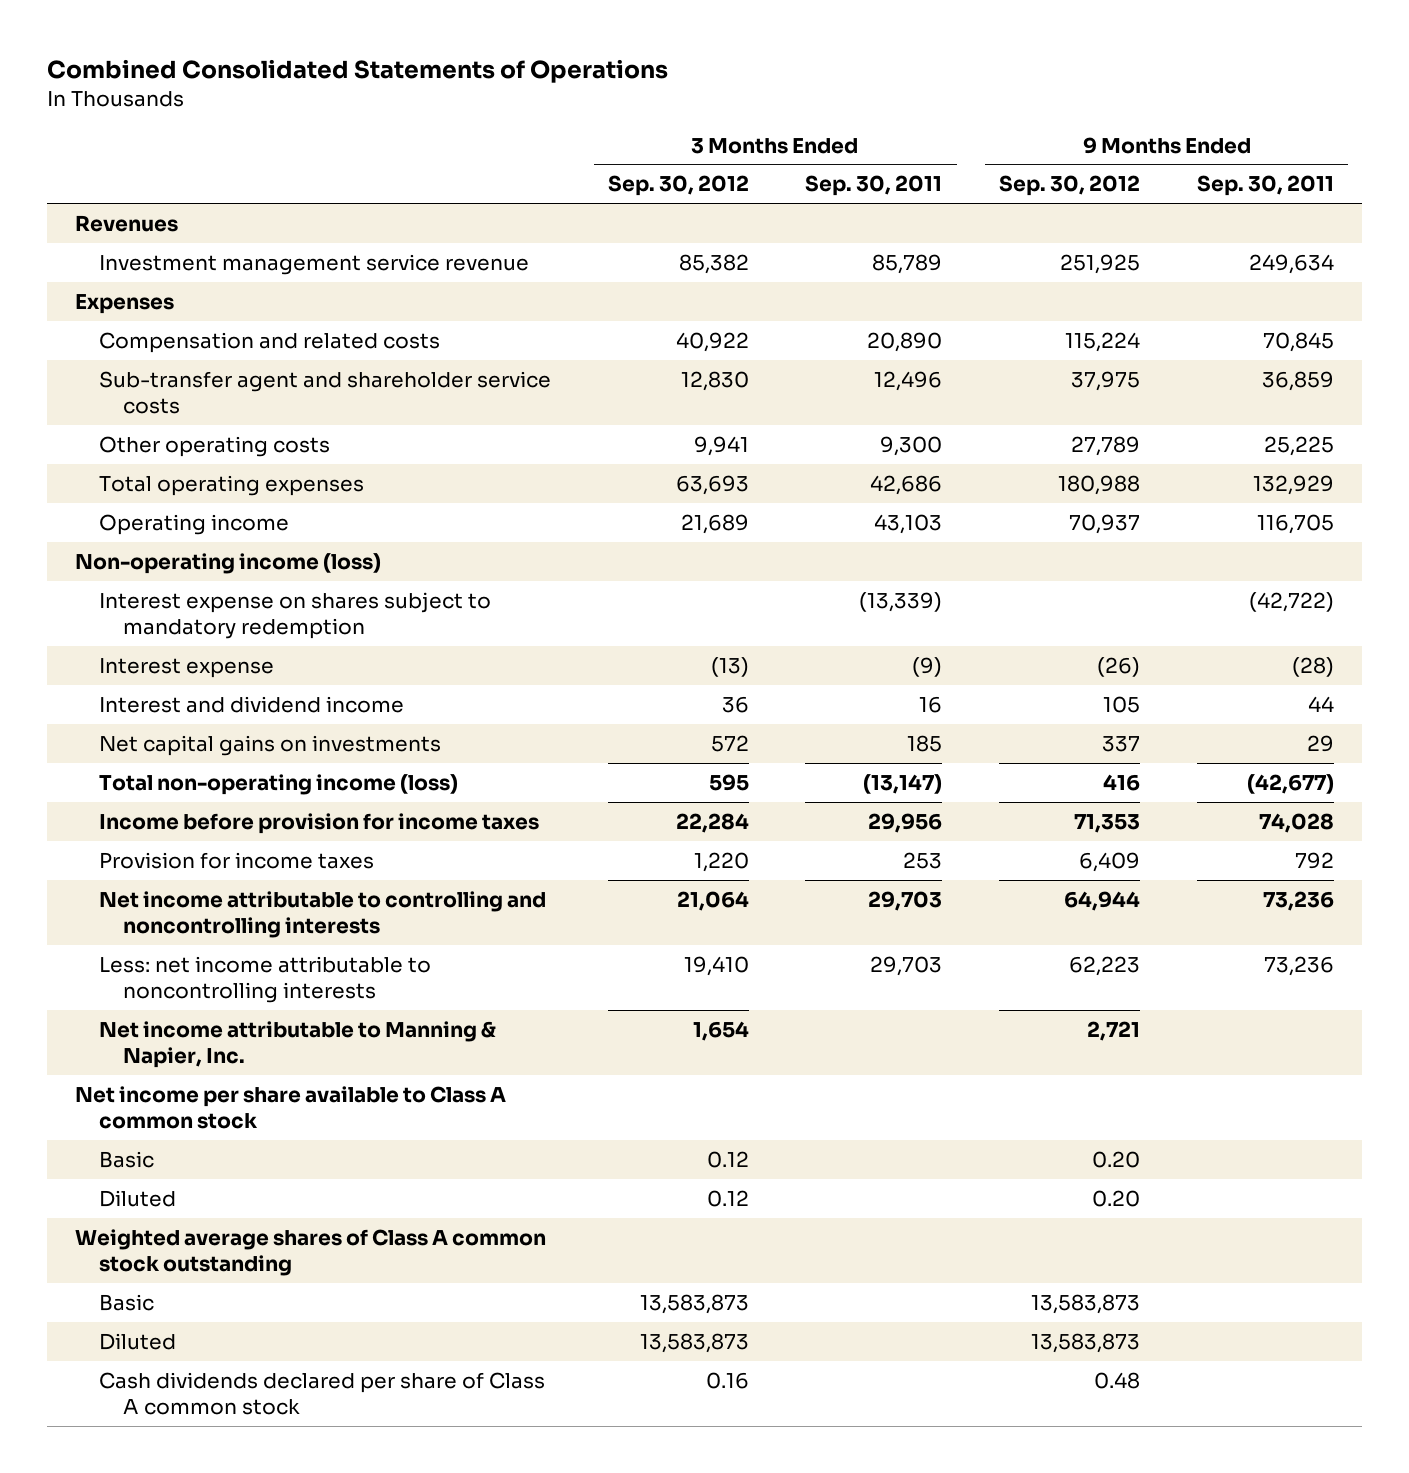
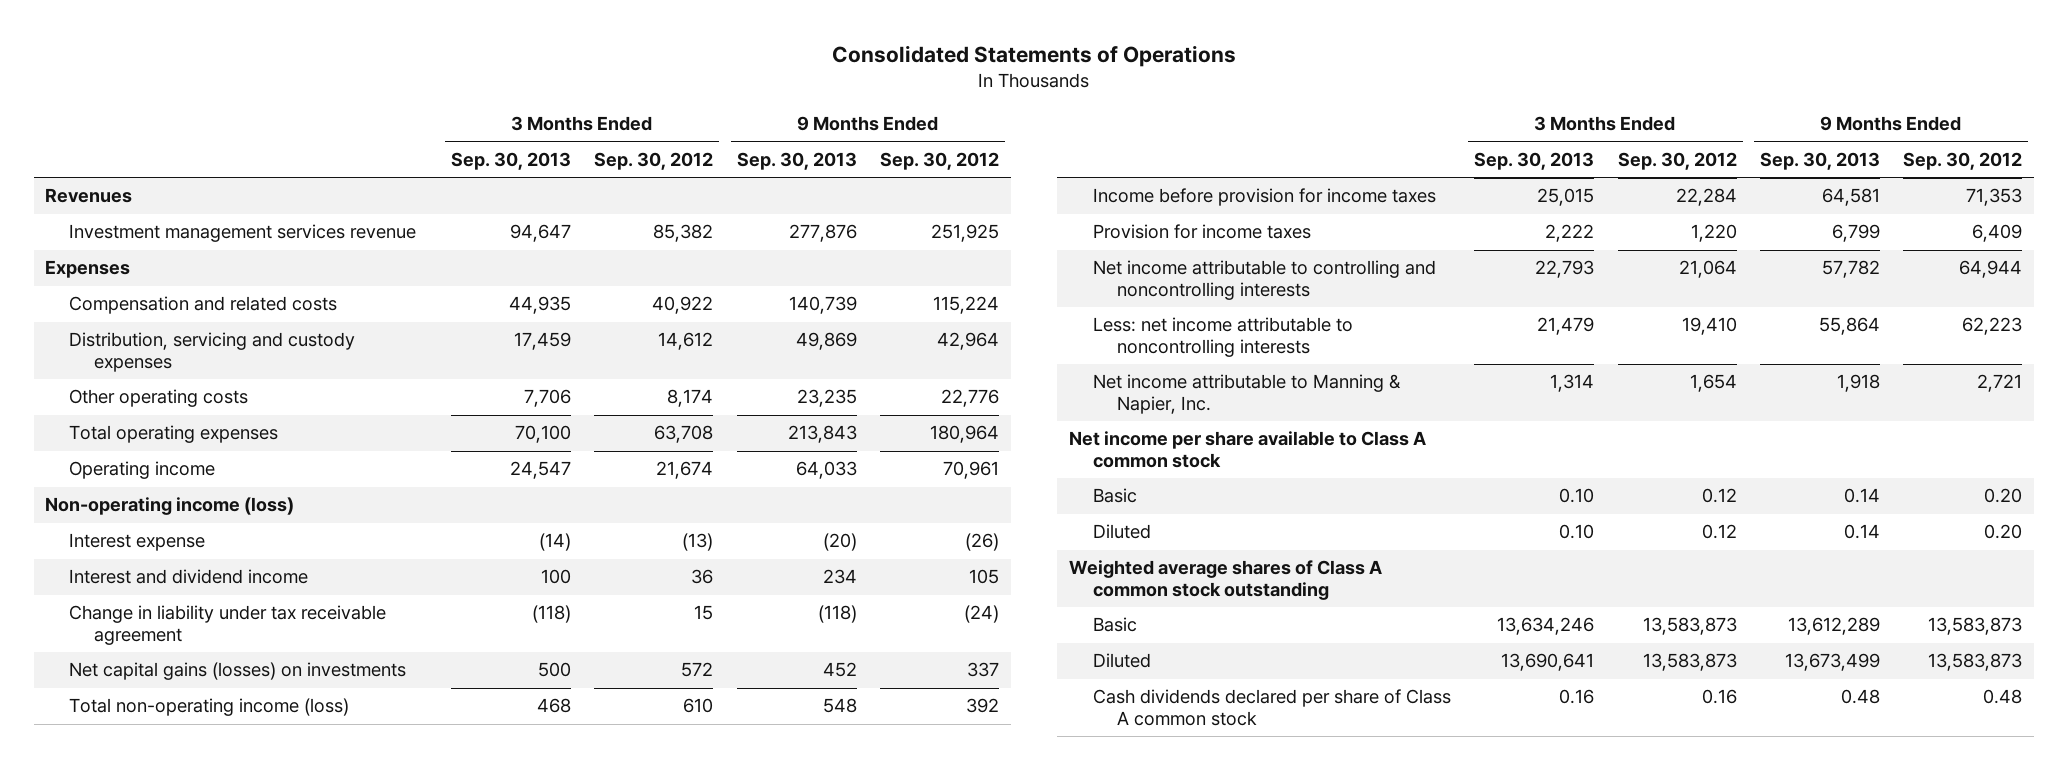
[46,59,668,84] Combined Consolidated Statements of Operations -> [831,45,1236,68] Consolidated Statements of Operations
[805,175,943,197] Sep. 30, 2011 -> none
[1196,175,1334,197] Sep. 30, 2011 -> none
none -> [450,151,571,170] Sep. 30, 2013
none -> [736,151,857,170] Sep. 30, 2013
[98,253,529,275] Investment management service revenue -> [69,224,417,243] Investment management services revenue
[98,370,551,414] Sub-transfer agent and shareholder service costs -> none
none -> [69,332,356,373] Distribution, servicing and custody expenses
[693,435,749,456] 9,941 -> [667,389,714,408] 8,174
[1071,435,1141,456] 27,789 -> [941,389,1000,408] 22,776
[675,474,749,495] 63,693 -> [654,425,714,444] 63,708
[1058,474,1141,495] 180,988 -> [930,425,1000,444] 180,964
[680,513,749,534] 21,689 -> [656,461,714,480] 21,674
[1069,513,1141,534] 70,937 -> [943,461,1000,480] 70,961
[98,591,491,639] Interest expense on shares subject to mandatory redemption -> none
none -> [69,605,387,646] Change in liability under tax receivable agreement
[98,734,441,756] Net capital gains on investments -> [69,662,407,681] Net capital gains (losses) on investments
[708,773,749,791] 595 -> [683,698,714,714] 610
[1103,773,1141,791] 416 -> [966,698,1000,714] 392

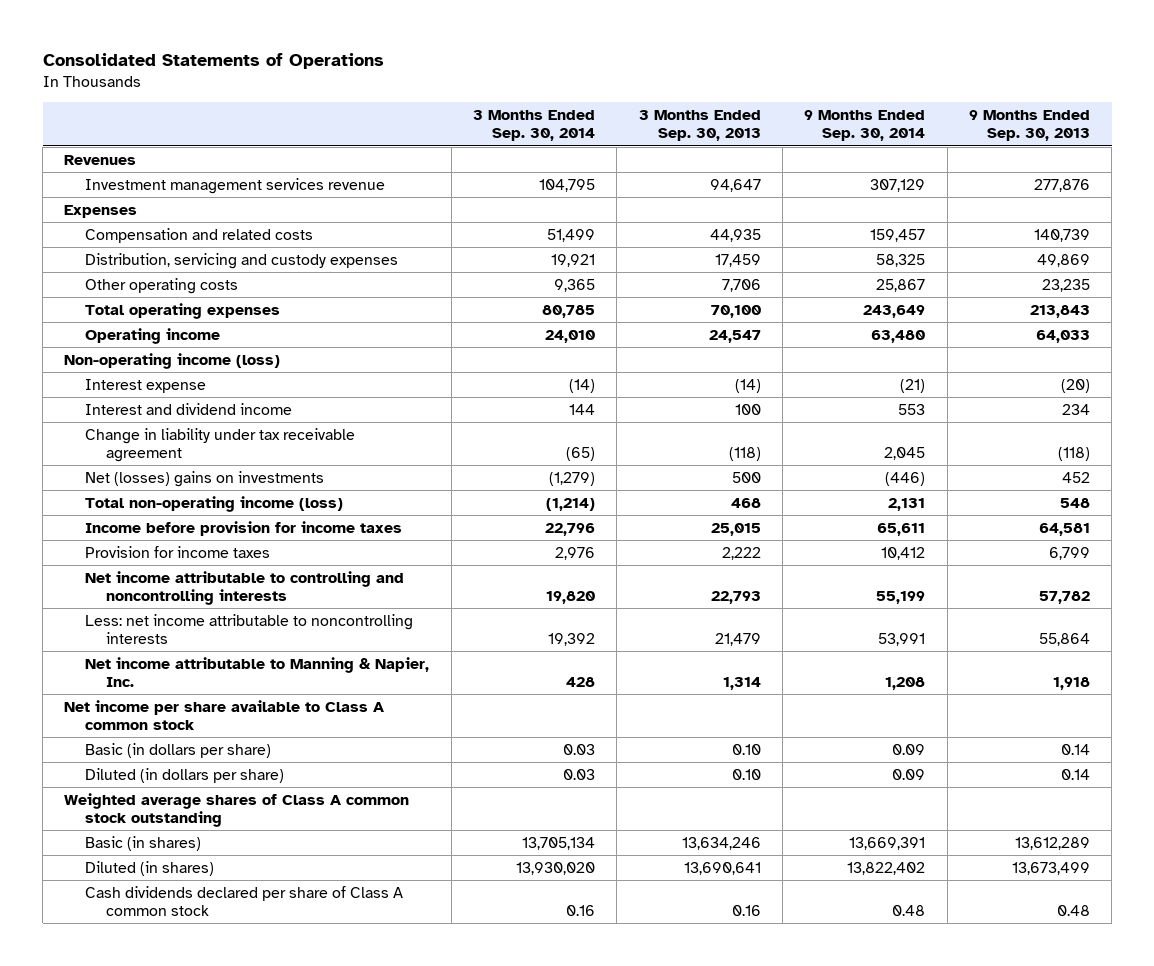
[594,151,714,170] Sep. 30, 2012 -> none
[880,151,1000,170] Sep. 30, 2012 -> none
none -> [473,110,596,142] 3 Months Ended Sep. 30, 2014
none -> [804,110,926,142] 9 Months Ended Sep. 30, 2014
[69,662,407,681] Net capital gains (losses) on investments -> [85,470,325,487] Net (losses) gains on investments
[1092,488,1137,504] Basic -> [85,742,272,758] Basic (in dollars per share)
[1092,524,1151,540] Diluted -> [85,767,285,783] Diluted (in dollars per share)
[1092,617,1137,633] Basic -> [85,835,202,851] Basic (in shares)
[1092,653,1151,669] Diluted -> [85,860,215,876] Diluted (in shares)

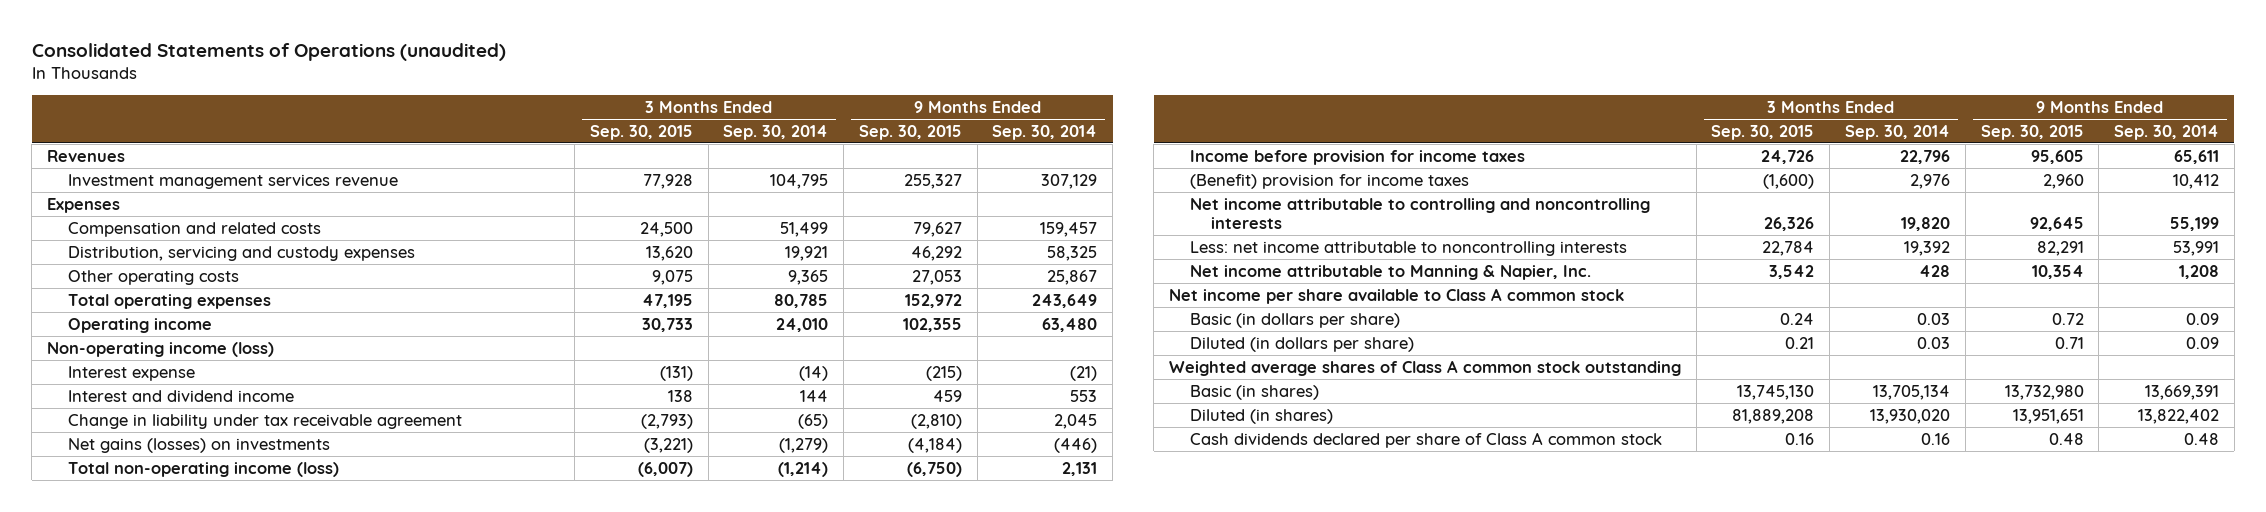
[42,53,384,70] Consolidated Statements of Operations -> [31,43,506,62] Consolidated Statements of Operations (unaudited)
[638,110,761,142] 3 Months Ended Sep. 30, 2013 -> none
[968,110,1090,142] 9 Months Ended Sep. 30, 2013 -> none
none -> [589,124,693,140] Sep. 30, 2015
none -> [858,124,962,140] Sep. 30, 2015
[85,470,325,487] Net (losses) gains on investments -> [68,437,331,453] Net gains (losses) on investments
[85,545,271,558] Provision for income taxes -> [1189,173,1469,189] (Benefit) provision for income taxes

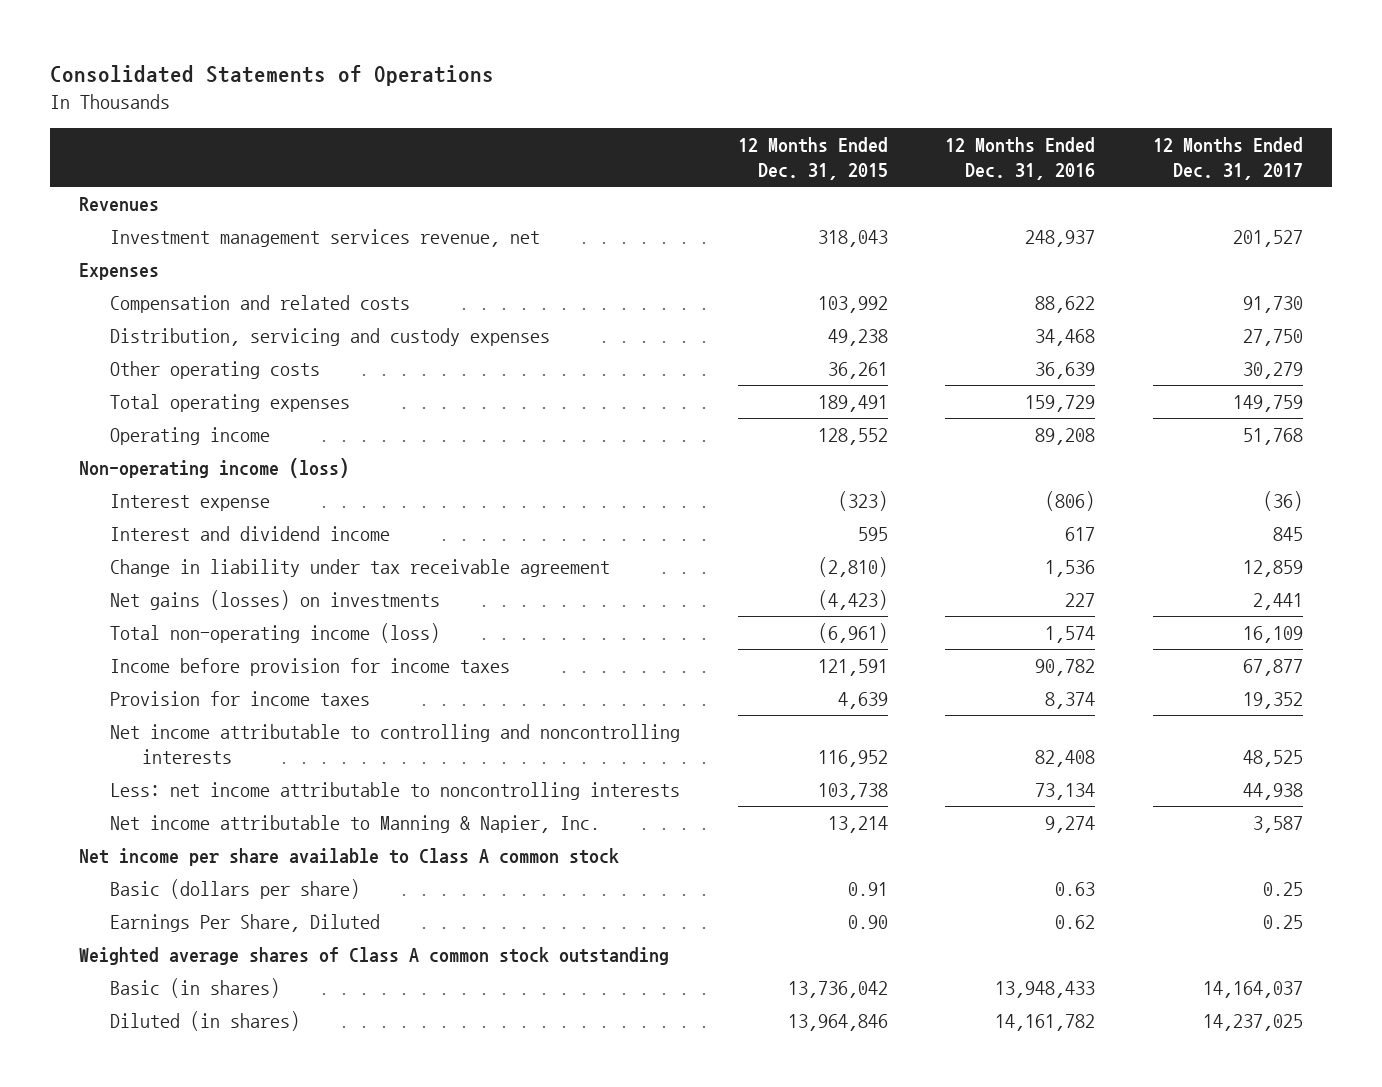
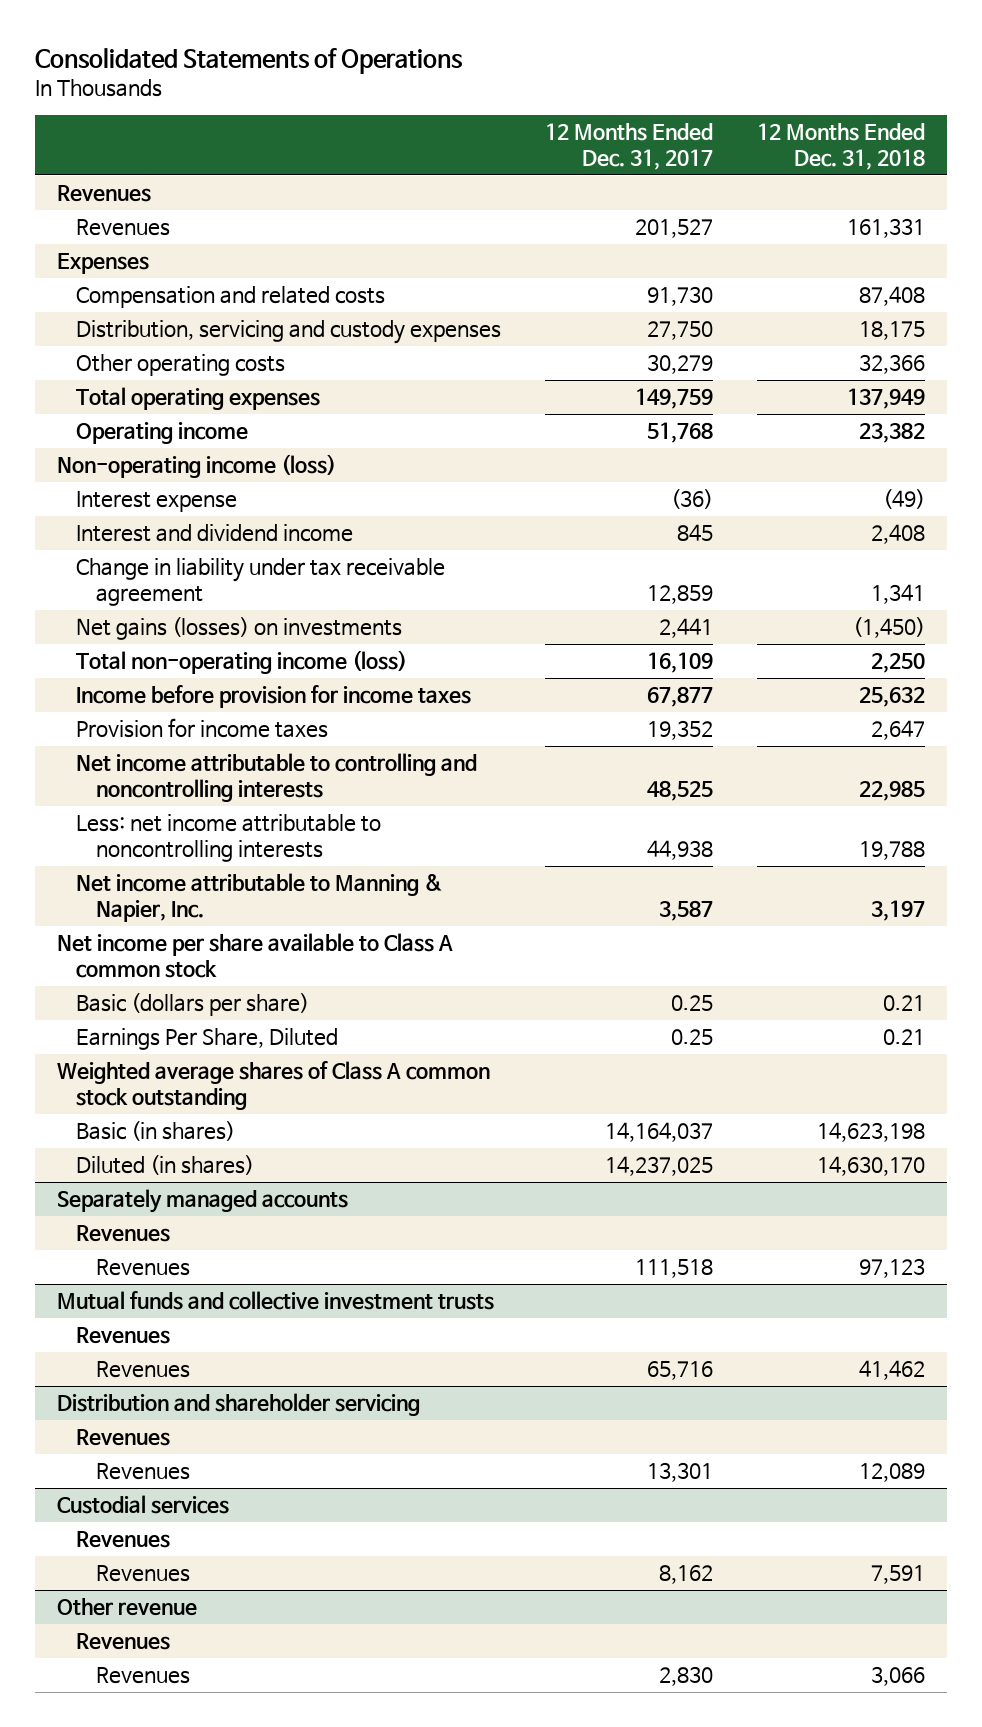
[737,137,888,181] 12 Months Ended Dec. 31, 2015 -> none
[945,137,1096,181] 12 Months Ended Dec. 31, 2016 -> none
none -> [757,123,926,171] 12 Months Ended Dec. 31, 2018
[110,229,541,248] Investment management services revenue, net -> [76,219,171,237] Revenues
none -> [57,1189,349,1214] Separately managed accounts
none -> [76,1225,171,1243] Revenues
none -> [95,1259,190,1277] Revenues
none -> [57,1291,495,1311] Mutual funds and collective investment trusts
none -> [76,1327,171,1345] Revenues
none -> [95,1361,190,1379] Revenues
none -> [57,1393,421,1417] Distribution and shareholder servicing
none -> [76,1429,171,1447] Revenues
none -> [95,1463,190,1481] Revenues
none -> [57,1495,230,1515] Custodial services
none -> [76,1531,171,1549] Revenues
none -> [95,1565,190,1583] Revenues
none -> [57,1598,198,1617] Other revenue
none -> [76,1633,171,1651] Revenues
none -> [95,1667,190,1685] Revenues

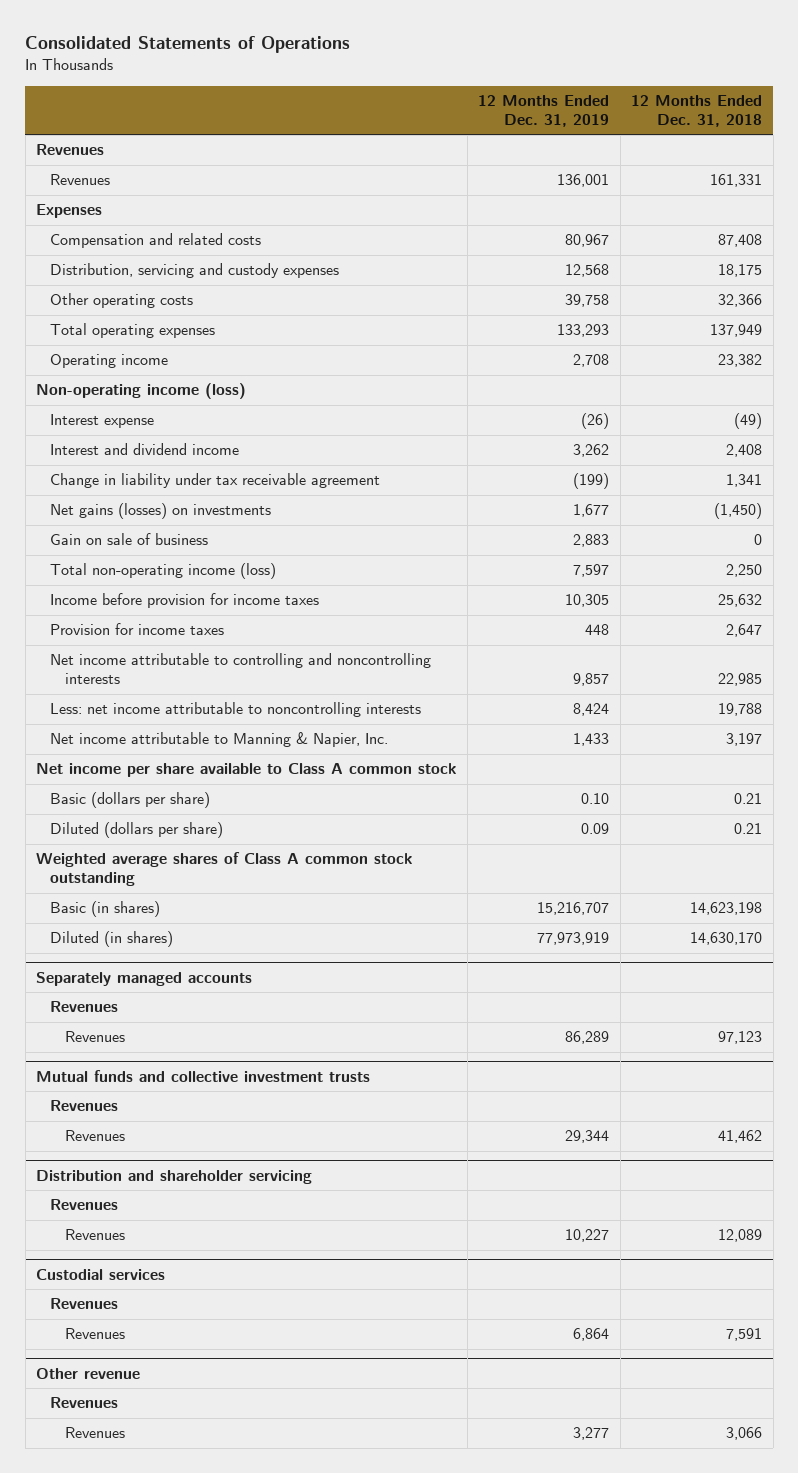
[545,123,714,171] 12 Months Ended Dec. 31, 2017 -> none
none -> [478,94,610,127] 12 Months Ended Dec. 31, 2019
none -> [50,533,209,546] Gain on sale of business
[76,1028,339,1051] Earnings Per Share, Diluted -> [50,822,224,839] Diluted (dollars per share)

